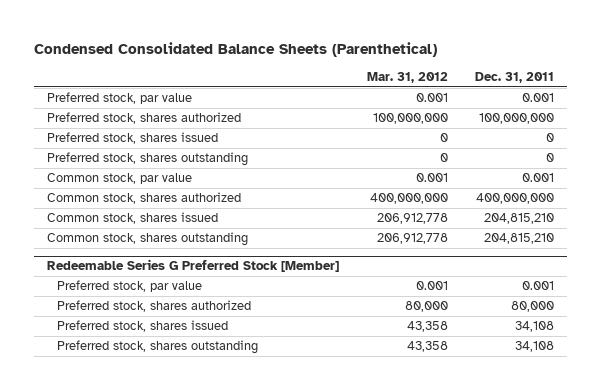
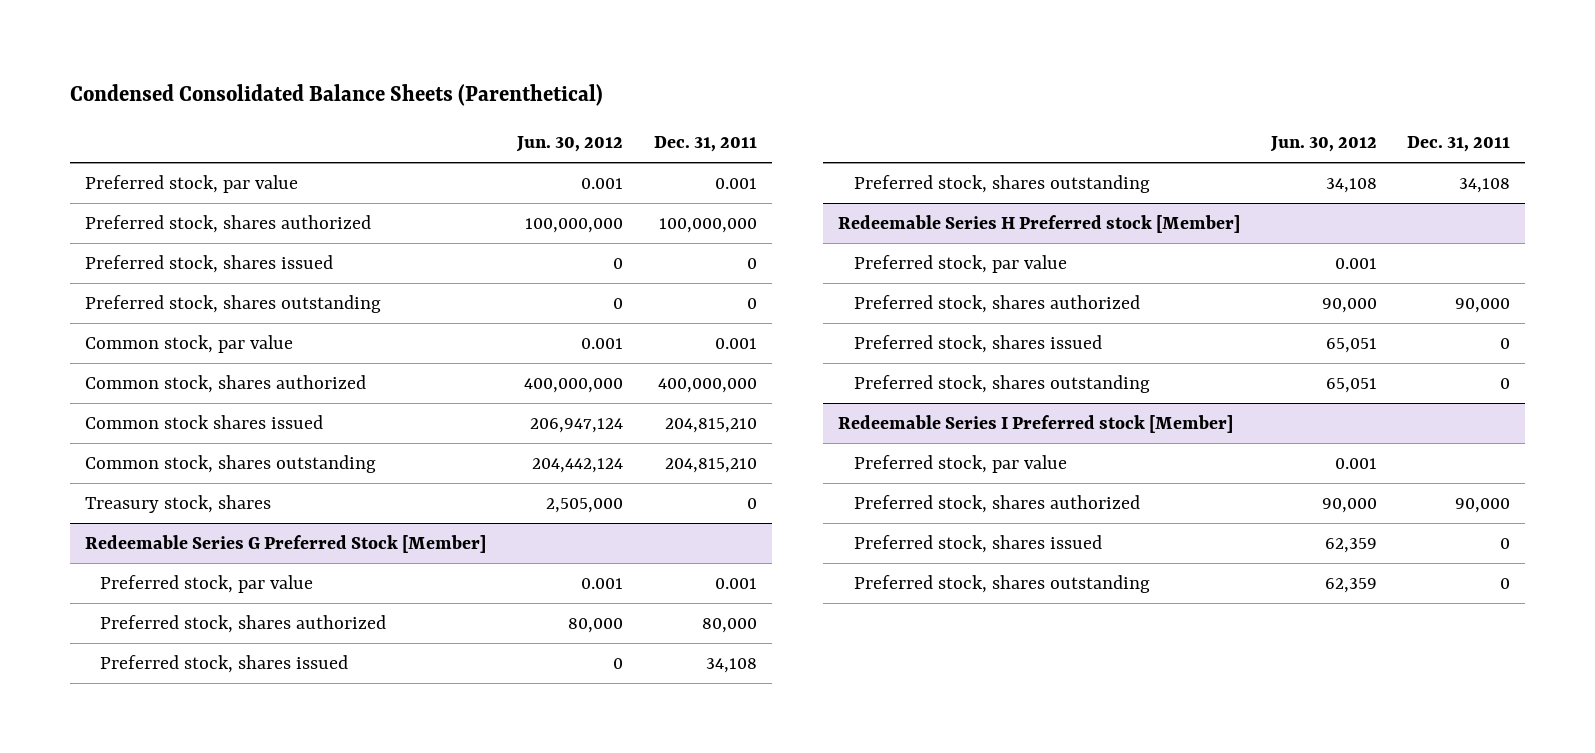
[366,72,448,84] Mar. 31, 2012 -> none
none -> [516,135,624,152] Jun. 30, 2012
[47,212,219,225] Common stock, shares issued -> [84,414,323,429] Common stock shares issued
none -> [84,494,271,513] Treasury stock, shares
none -> [838,214,1241,233] Redeemable Series H Preferred stock [Member]
none -> [853,254,1067,273] Preferred stock, par value
none -> [853,294,1140,313] Preferred stock, shares authorized
none -> [853,334,1102,353] Preferred stock, shares issued
none -> [853,374,1150,393] Preferred stock, shares outstanding
none -> [838,414,1234,433] Redeemable Series I Preferred stock [Member]
none -> [853,454,1067,473] Preferred stock, par value
none -> [853,494,1140,513] Preferred stock, shares authorized
none -> [853,534,1102,553] Preferred stock, shares issued
none -> [853,574,1150,593] Preferred stock, shares outstanding

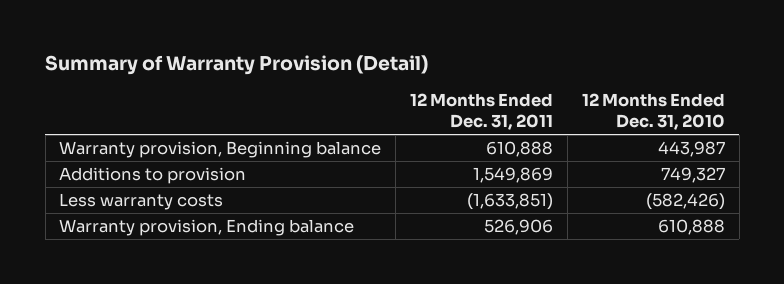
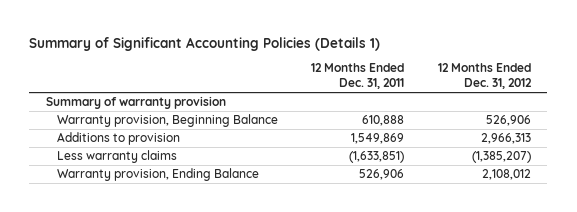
[45,55,429,76] Summary of Warranty Provision (Detail) -> [29,36,381,51] Summary of Significant Accounting Policies (Details 1)
[581,92,725,130] 12 Months Ended Dec. 31, 2010 -> none
none -> [437,63,532,90] 12 Months Ended Dec. 31, 2012
none -> [45,96,226,110] Summary of warranty provision
[59,141,382,159] Warranty provision, Beginning balance -> [57,114,279,128] Warranty provision, Beginning Balance
[59,193,224,211] Less warranty costs -> [57,150,178,164] Less warranty claims
[59,219,355,237] Warranty provision, Ending balance -> [57,168,260,182] Warranty provision, Ending Balance

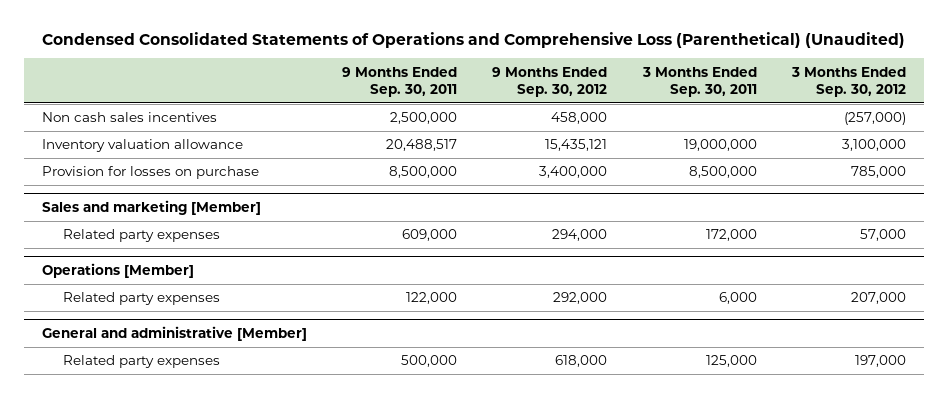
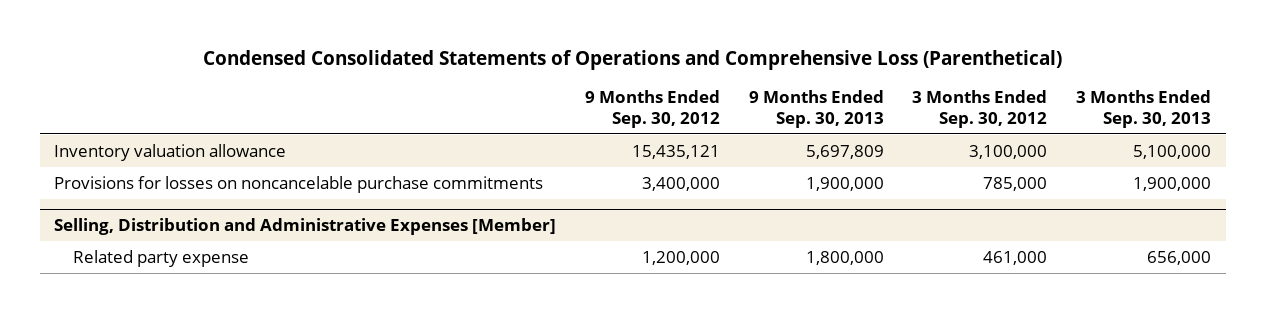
[41,31,905,48] Condensed Consolidated Statements of Operations and Comprehensive Loss (Parenthetical) (Unaudited) -> [202,50,1062,71] Condensed Consolidated Statements of Operations and Comprehensive Loss (Parenthetical)
[341,66,457,97] 9 Months Ended Sep. 30, 2011 -> none
[641,66,757,97] 3 Months Ended Sep. 30, 2011 -> none
none -> [748,90,884,128] 9 Months Ended Sep. 30, 2013
none -> [1076,90,1212,128] 3 Months Ended Sep. 30, 2013
[41,112,217,123] Non cash sales incentives -> none
[41,199,261,215] Sales and marketing [Member] -> none
[41,262,194,278] Operations [Member] -> none
[63,292,221,306] Related party expenses -> none
[41,325,307,341] General and administrative [Member] -> none
[63,355,221,369] Related party expenses -> none
[41,166,259,180] Provision for losses on purchase -> [54,175,544,193] Provisions for losses on noncancelable purchase commitments
none -> [54,217,557,235] Selling, Distribution and Administrative Expenses [Member]
[63,229,221,243] Related party expenses -> [72,249,249,267] Related party expense
[552,229,608,242] 294,000 -> [641,250,720,265] 1,200,000
[859,229,906,242] 57,000 -> [983,250,1048,265] 461,000

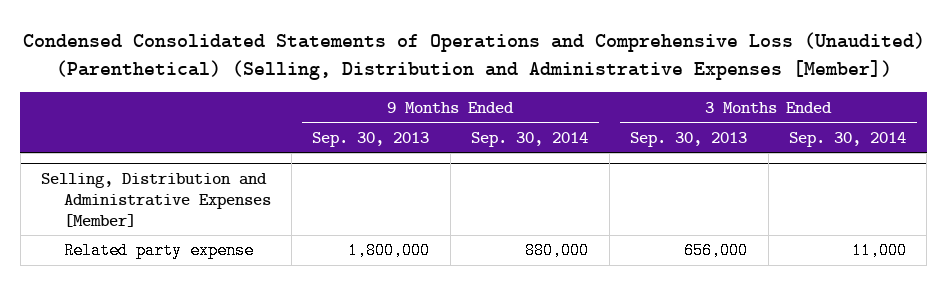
[202,50,1062,71] Condensed Consolidated Statements of Operations and Comprehensive Loss (Parenthetical) -> [22,32,925,80] Condensed Consolidated Statements of Operations and Comprehensive Loss (Unaudited) (Parenthetical) (Selling, Distribution and Administrative Expenses [Member])
[584,90,720,128] 9 Months Ended Sep. 30, 2012 -> none
[912,90,1048,128] 3 Months Ended Sep. 30, 2012 -> none
none -> [471,131,589,147] Sep. 30, 2014
none -> [789,131,907,147] Sep. 30, 2014
[54,143,287,161] Inventory valuation allowance -> none
[54,175,544,193] Provisions for losses on noncancelable purchase commitments -> none

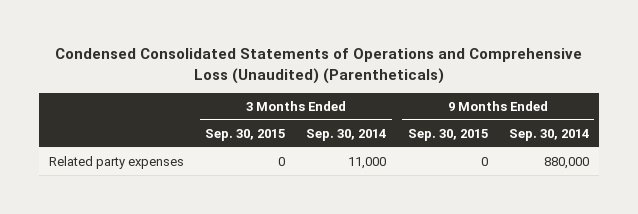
[22,32,925,80] Condensed Consolidated Statements of Operations and Comprehensive Loss (Unaudited) (Parenthetical) (Selling, Distribution and Administrative Expenses [Member]) -> [54,48,582,84] Condensed Consolidated Statements of Operations and Comprehensive Loss (Unaudited) (Parentheticals)
[312,131,430,147] Sep. 30, 2013 -> none
[630,131,748,147] Sep. 30, 2013 -> none
none -> [205,128,286,141] Sep. 30, 2015
none -> [407,128,488,141] Sep. 30, 2015
[40,172,271,227] Selling, Distribution and Administrative Expenses [Member] -> none
[63,242,254,260] Related party expense -> [49,156,185,170] Related party expenses

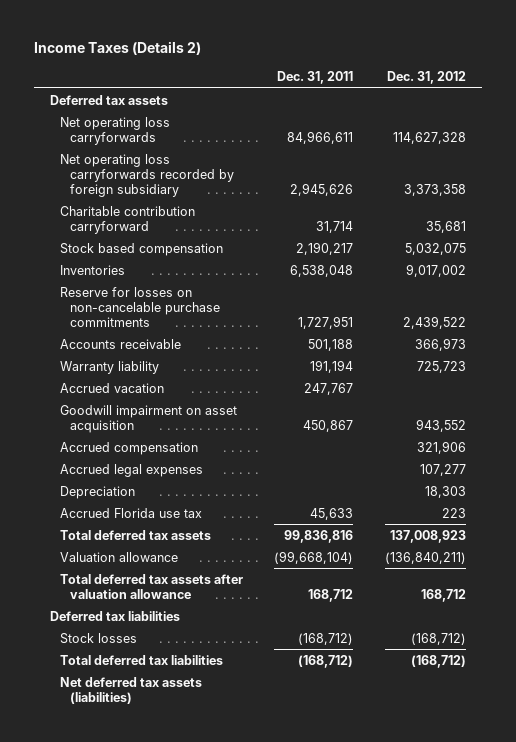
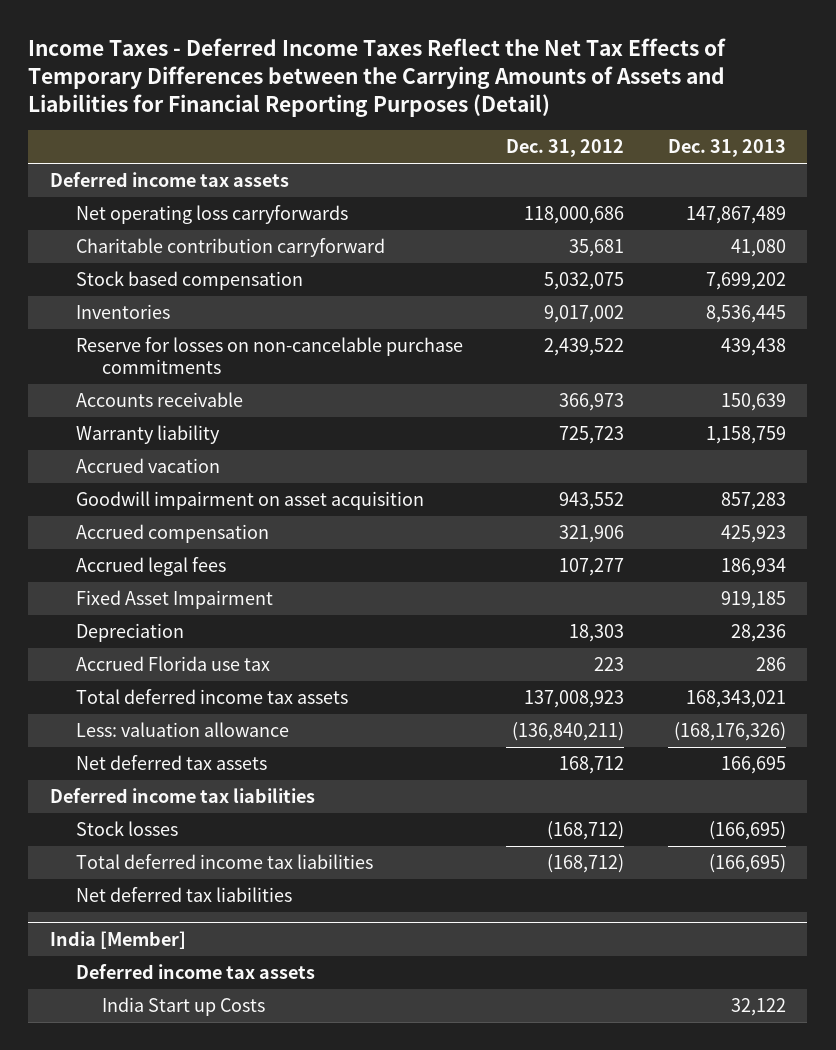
[34,41,202,56] Income Taxes (Details 2) -> [28,38,727,118] Income Taxes - Deferred Income Taxes Reflect the Net Tax Effects of Temporary Differences between the Carrying Amounts of Assets and Liabilities for Financial Reporting Purposes (Detail)
[277,71,354,85] Dec. 31, 2011 -> none
none -> [667,139,786,158] Dec. 31, 2013
[59,153,235,197] Net operating loss carryforwards recorded by foreign subsidiary -> none
[49,94,168,105] Deferred tax assets -> [49,172,289,188] Deferred income tax assets
[392,131,466,144] 114,627,328 -> [524,206,625,225] 118,000,686
[59,463,203,477] Accrued legal expenses -> [75,557,226,577] Accrued legal fees
none -> [75,590,273,610] Fixed Asset Impairment
[59,529,211,540] Total deferred tax assets -> [75,689,348,705] Total deferred income tax assets
[59,551,178,562] Valuation allowance -> [75,722,289,738] Less: valuation allowance
[59,573,243,599] Total deferred tax assets after valuation allowance -> [75,755,267,771] Net deferred tax assets
[49,610,180,621] Deferred tax liabilities -> [49,788,315,804] Deferred income tax liabilities
[59,654,223,665] Total deferred tax liabilities -> [75,854,373,870] Total deferred income tax liabilities
[59,676,202,704] Net deferred tax assets (liabilities) -> [75,887,292,903] Net deferred tax liabilities
none -> [49,930,186,949] India [Member]
none -> [75,964,315,980] Deferred income tax assets
none -> [102,997,266,1017] India Start up Costs

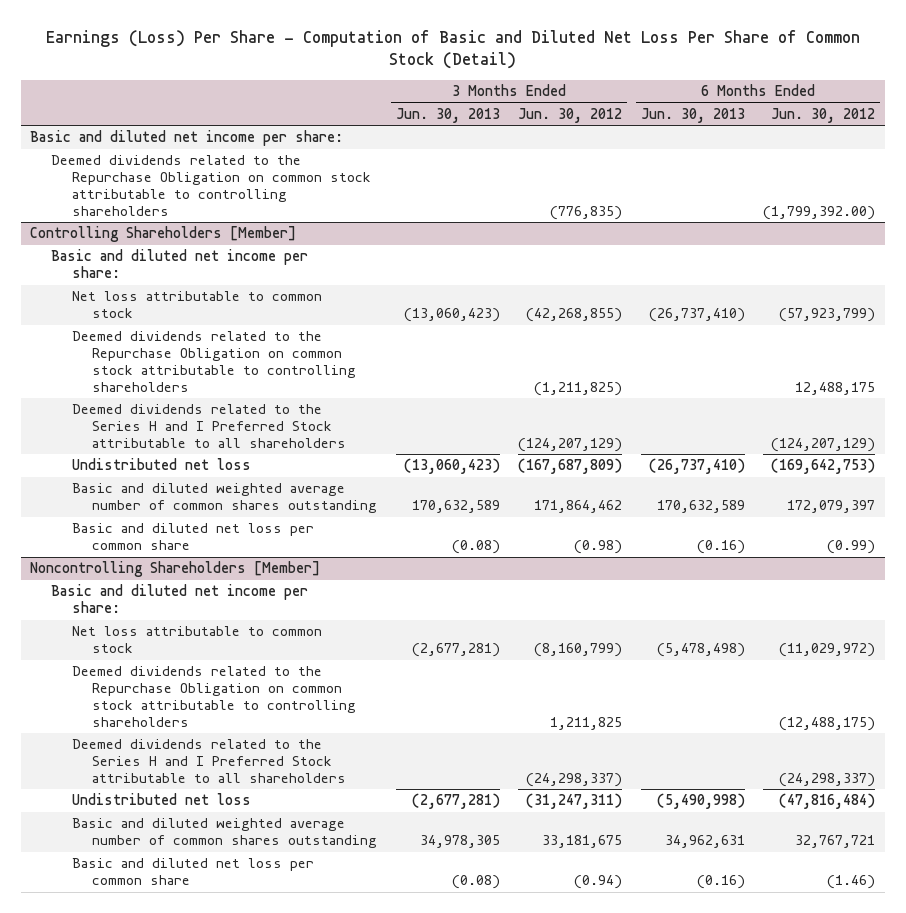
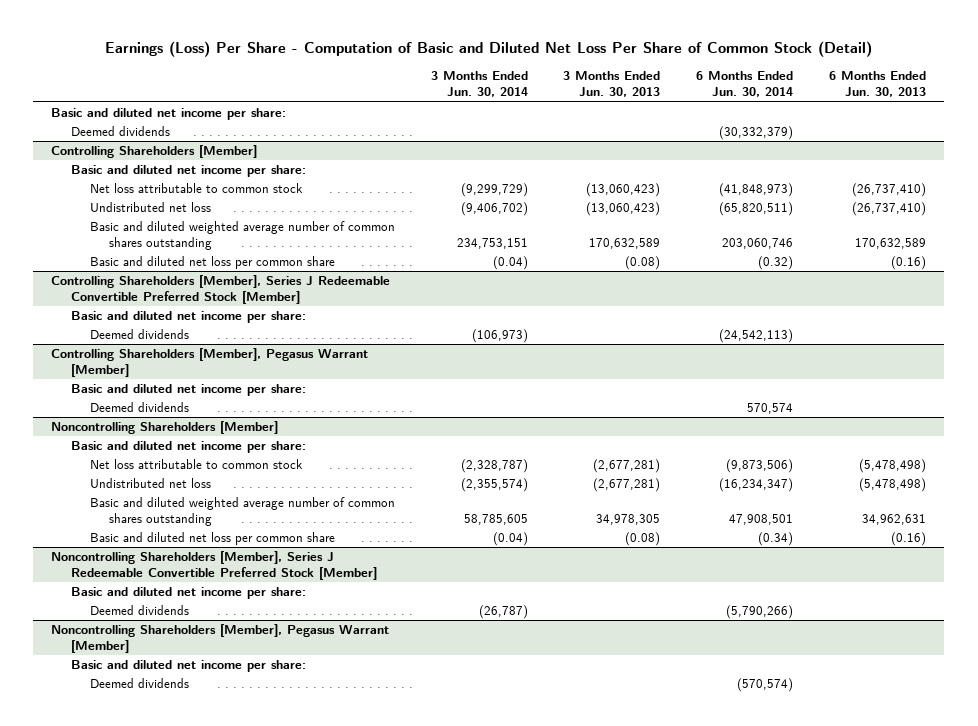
[518,107,623,123] Jun. 30, 2012 -> none
[771,107,876,123] Jun. 30, 2012 -> none
none -> [430,71,528,98] 3 Months Ended Jun. 30, 2014
none -> [696,71,794,98] 6 Months Ended Jun. 30, 2014
[50,155,371,216] Deemed dividends related to the Repurchase Obligation on common stock attributable to controlling shareholders -> none
none -> [70,126,170,137] Deemed dividends
[71,331,357,392] Deemed dividends related to the Repurchase Obligation on common stock attributable to controlling shareholders -> none
[71,404,347,449] Deemed dividends related to the Series H and I Preferred Stock attributable to all shareholders -> none
none -> [51,275,391,305] Controlling Shareholders [Member], Series J Redeemable Convertible Preferred Stock [Member]
none -> [70,311,306,324] Basic and diluted net income per share:
none -> [89,329,189,340] Deemed dividends
none -> [51,348,369,378] Controlling Shareholders [Member], Pegasus Warrant [Member]
none -> [70,384,306,397] Basic and diluted net income per share:
none -> [89,402,189,413] Deemed dividends
[71,666,357,727] Deemed dividends related to the Repurchase Obligation on common stock attributable to controlling shareholders -> none
[71,739,347,784] Deemed dividends related to the Series H and I Preferred Stock attributable to all shareholders -> none
[656,793,745,810] (5,490,998) -> [859,478,927,493] (5,478,498)
none -> [51,551,377,581] Noncontrolling Shareholders [Member], Series J Redeemable Convertible Preferred Stock [Member]
none -> [70,587,306,600] Basic and diluted net income per share:
none -> [89,605,189,616] Deemed dividends
none -> [51,624,390,654] Noncontrolling Shareholders [Member], Pegasus Warrant [Member]
none -> [70,660,306,673] Basic and diluted net income per share:
none -> [89,678,189,689] Deemed dividends

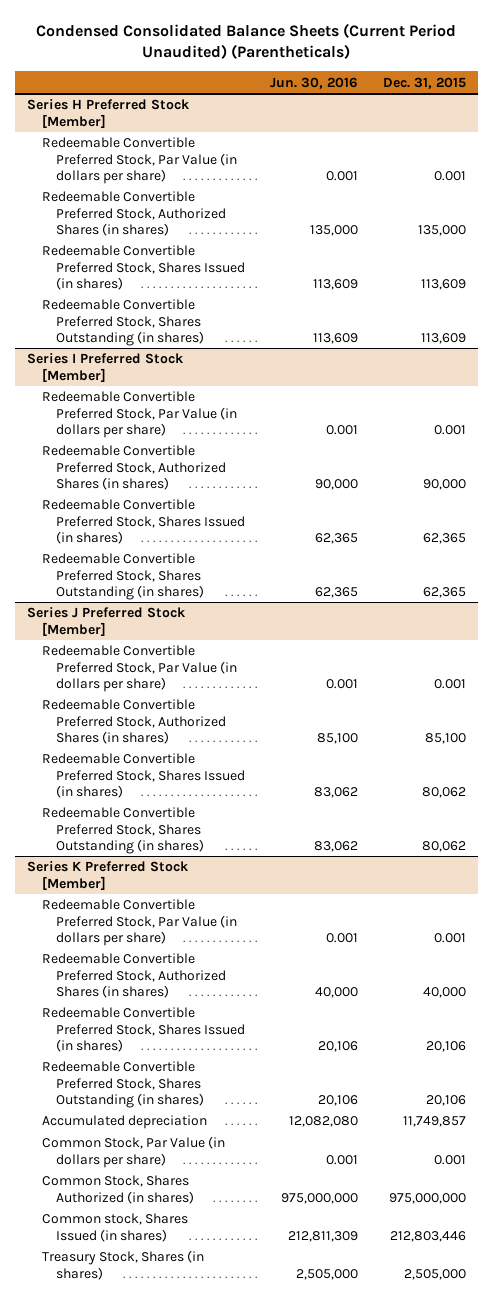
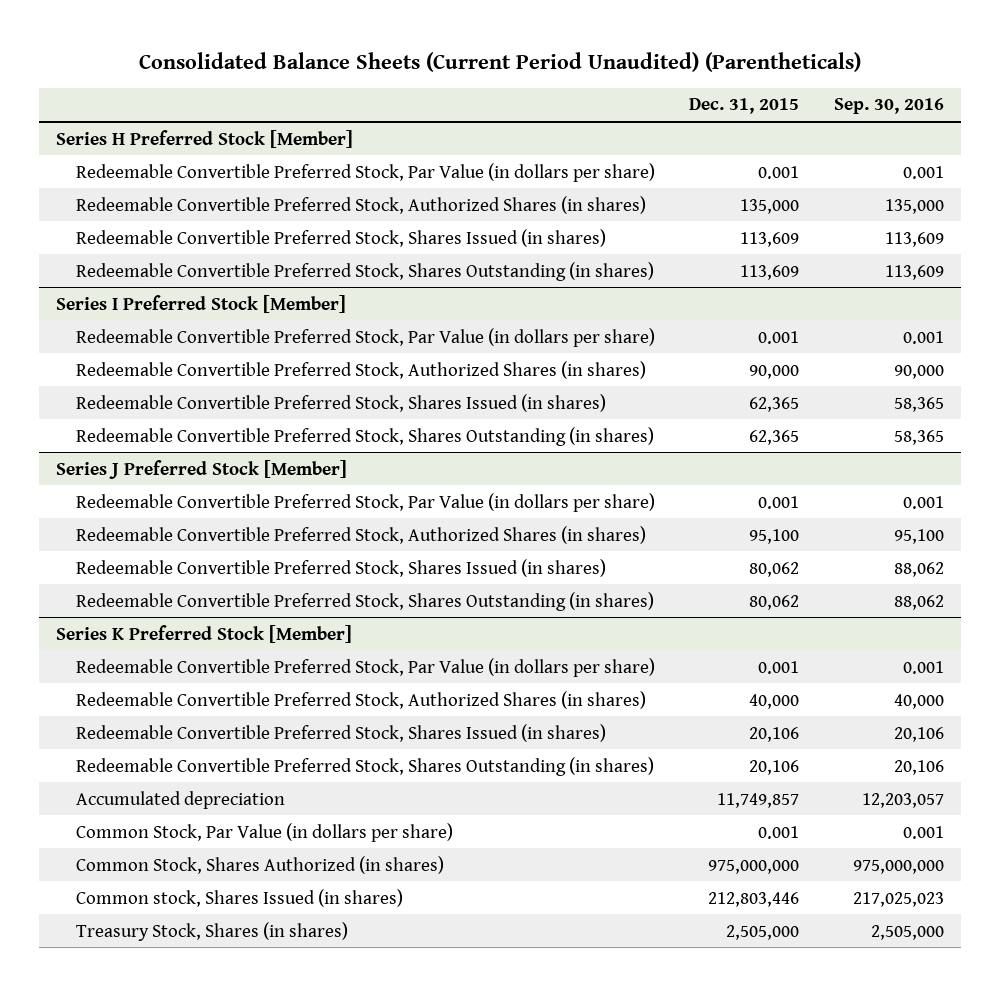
[36,23,457,60] Condensed Consolidated Balance Sheets (Current Period Unaudited) (Parentheticals) -> [139,51,862,72] Consolidated Balance Sheets (Current Period Unaudited) (Parentheticals)
[270,76,359,89] Jun. 30, 2016 -> none
none -> [833,98,944,115] Sep. 30, 2016
[424,732,466,744] 85,100 -> [749,528,800,544] 95,100

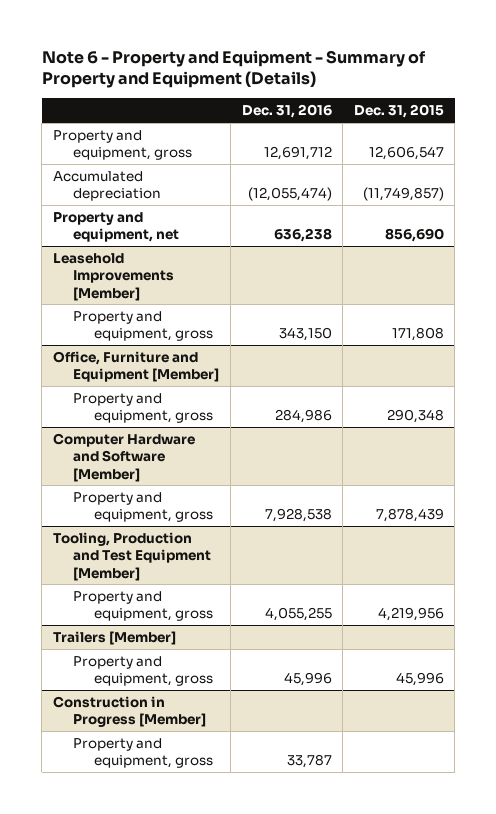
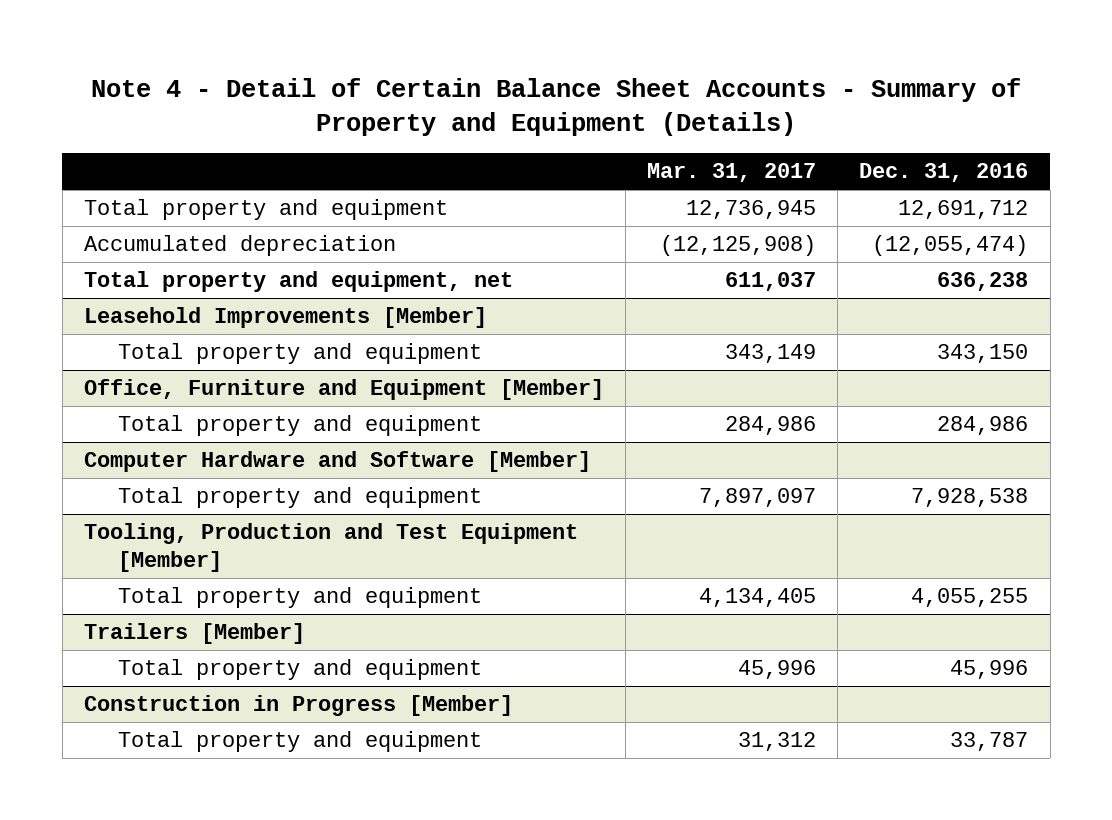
[41,50,426,89] Note 6 - Property and Equipment - Summary of Property and Equipment (Details) -> [91,77,1022,136] Note 4 - Detail of Certain Balance Sheet Accounts - Summary of Property and Equipment (Details)
[353,104,444,119] Dec. 31, 2015 -> none
none -> [647,163,817,183] Mar. 31, 2017
[52,129,193,161] Property and equipment, gross -> [83,199,448,221] Total property and equipment
[52,211,180,243] Property and equipment, net -> [83,271,513,293] Total property and equipment, net
[73,310,214,342] Property and equipment, gross -> [118,343,483,365] Total property and equipment
[73,392,214,424] Property and equipment, gross -> [118,415,483,437] Total property and equipment
[73,491,214,523] Property and equipment, gross -> [118,487,483,509] Total property and equipment
[73,590,214,622] Property and equipment, gross -> [118,587,483,609] Total property and equipment
[73,655,214,687] Property and equipment, gross -> [118,659,483,681] Total property and equipment
[73,737,214,769] Property and equipment, gross -> [118,731,483,753] Total property and equipment

